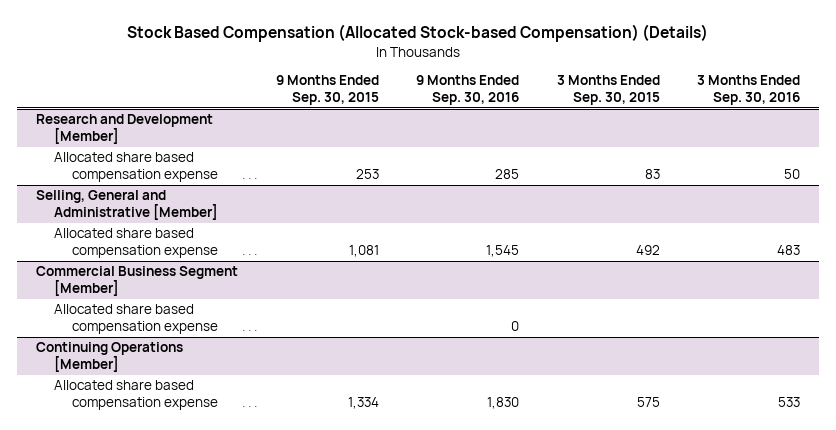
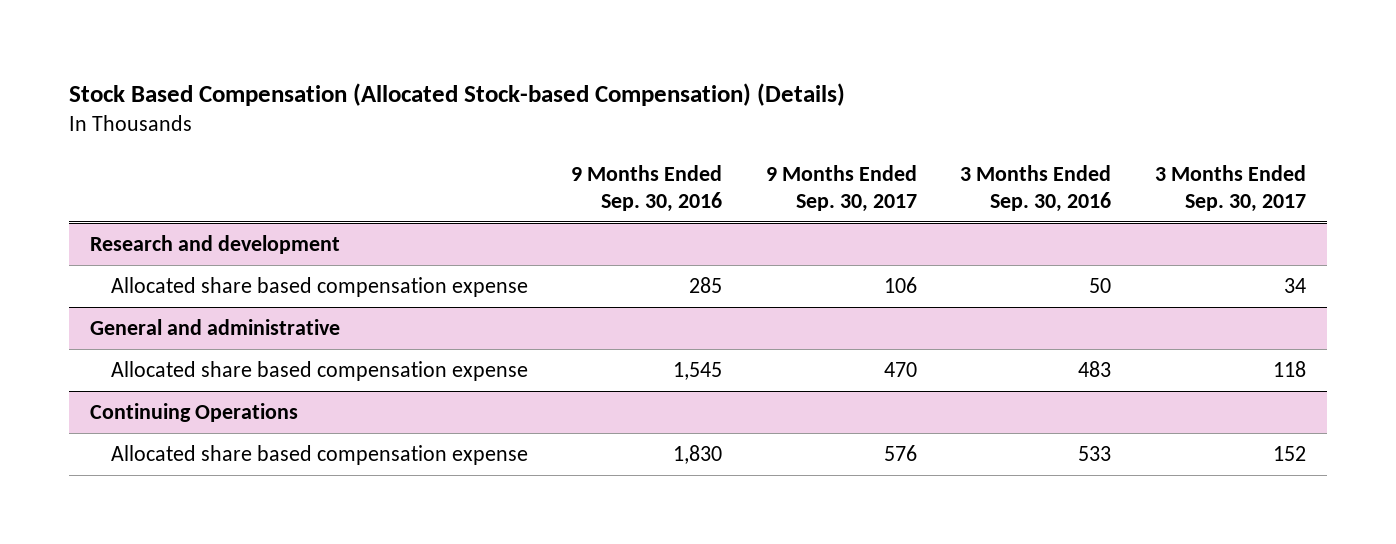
[275,75,379,106] 9 Months Ended Sep. 30, 2015 -> none
[556,75,660,106] 3 Months Ended Sep. 30, 2015 -> none
none -> [765,164,917,212] 9 Months Ended Sep. 30, 2017
none -> [1154,164,1306,212] 3 Months Ended Sep. 30, 2017
[36,114,214,145] Research and Development [Member] -> [90,234,341,254] Research and development
[36,190,218,221] Selling, General and Administrative [Member] -> [90,318,341,335] General and administrative
[36,266,239,297] Commercial Business Segment [Member] -> none
[53,304,218,335] Allocated share based compensation expense -> none
[36,342,184,373] Continuing Operations [Member] -> [90,402,299,422] Continuing Operations

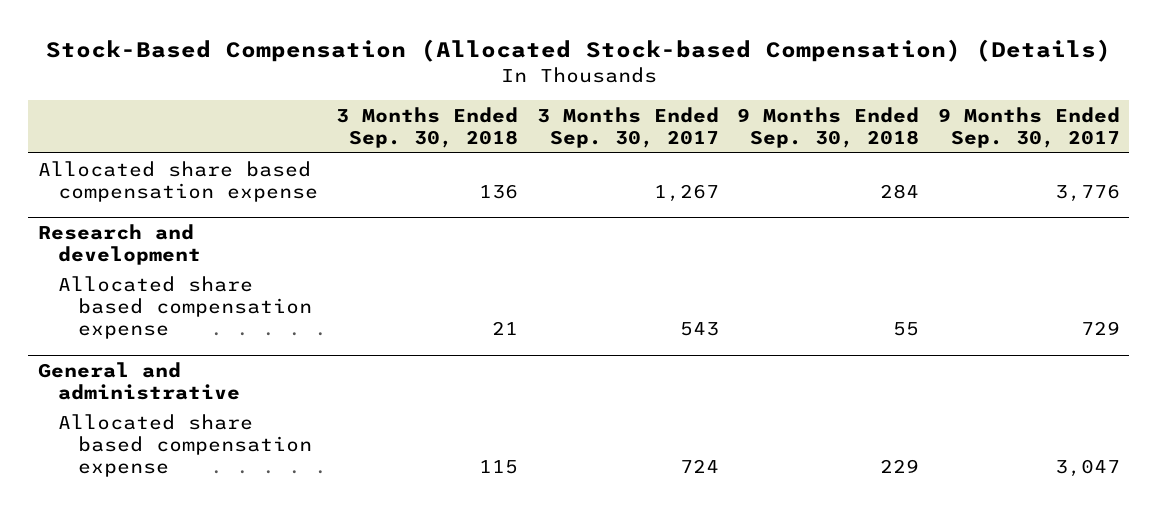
[68,83,845,107] Stock Based Compensation (Allocated Stock-based Compensation) (Details) -> [45,38,1111,62] Stock-Based Compensation (Allocated Stock-based Compensation) (Details)
[571,164,723,212] 9 Months Ended Sep. 30, 2016 -> none
[960,164,1112,212] 3 Months Ended Sep. 30, 2016 -> none
none -> [336,106,519,148] 3 Months Ended Sep. 30, 2018
none -> [737,106,920,148] 9 Months Ended Sep. 30, 2018
none -> [37,160,319,202] Allocated share based compensation expense
[883,276,917,293] 106 -> [1080,320,1120,335] 729
[1283,277,1306,293] 34 -> [679,321,719,336] 543
[90,402,299,422] Continuing Operations -> none
[110,444,528,465] Allocated share based compensation expense -> none
[883,361,917,377] 470 -> [1054,458,1120,477] 3,047
[1272,360,1306,377] 118 -> [679,458,719,473] 724

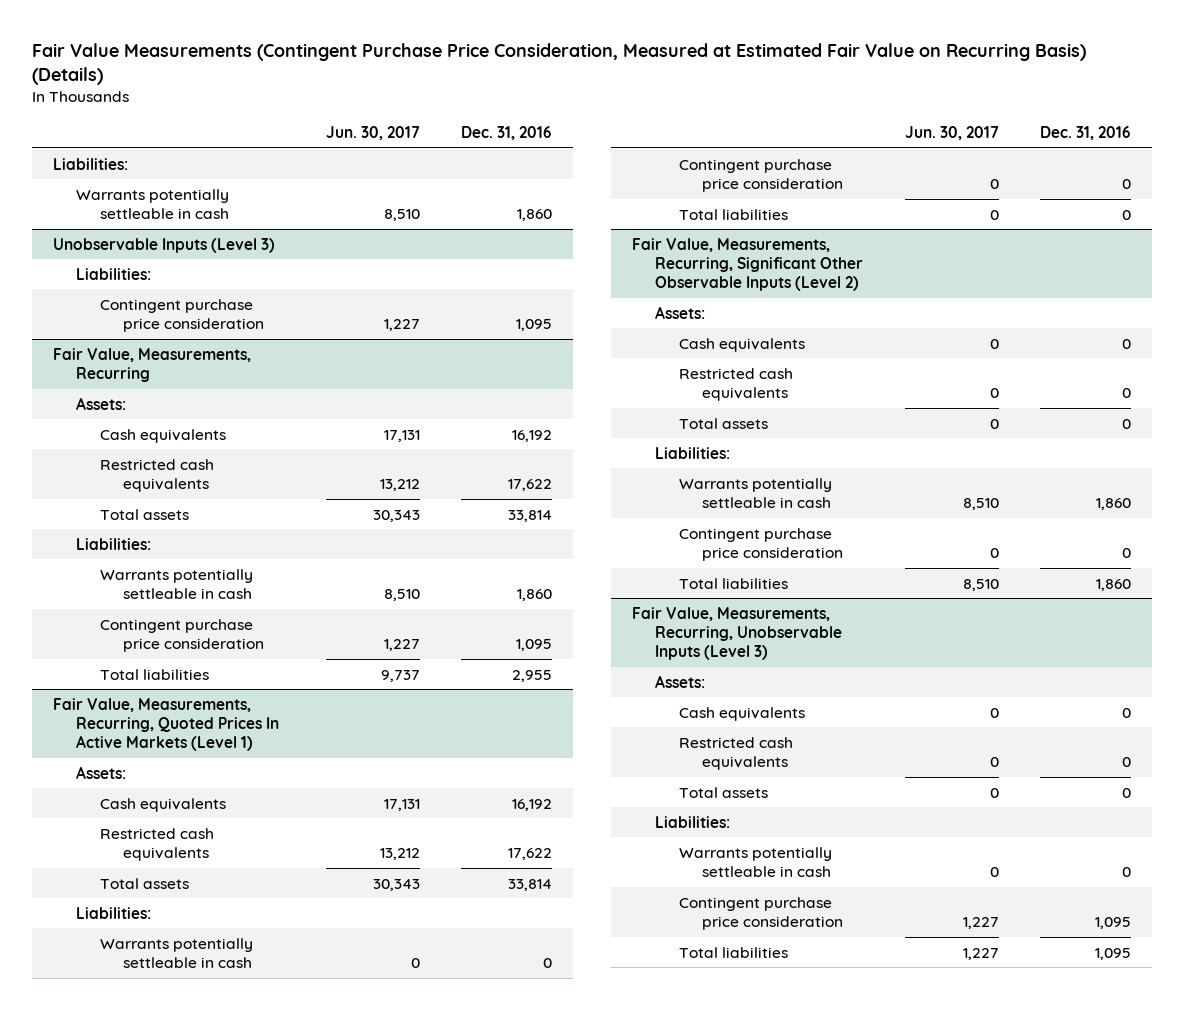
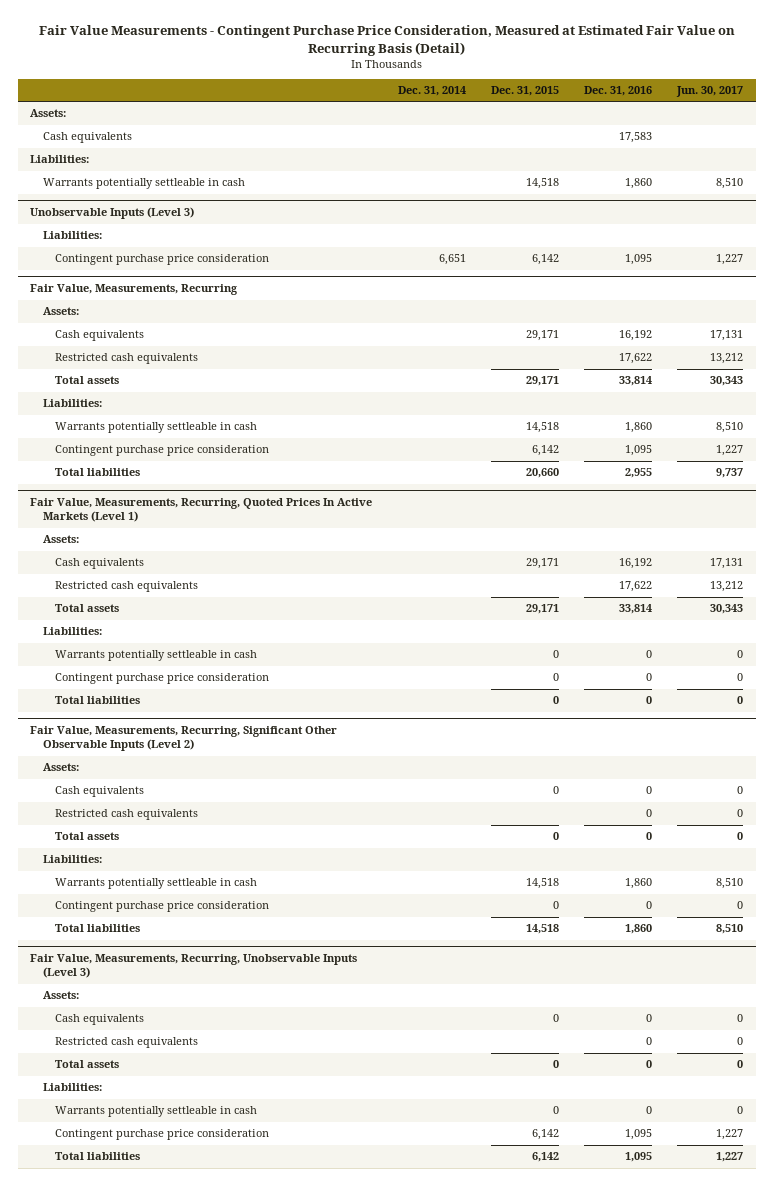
[32,42,1087,85] Fair Value Measurements (Contingent Purchase Price Consideration, Measured at Estimated Fair Value on Recurring Basis) (Details) -> [38,25,735,56] Fair Value Measurements - Contingent Purchase Price Consideration, Measured at Estimated Fair Value on Recurring Basis (Detail)
none -> [397,86,466,97] Dec. 31, 2014
none -> [490,86,559,97] Dec. 31, 2015
none -> [30,109,67,118] Assets:
none -> [42,132,132,144] Cash equivalents

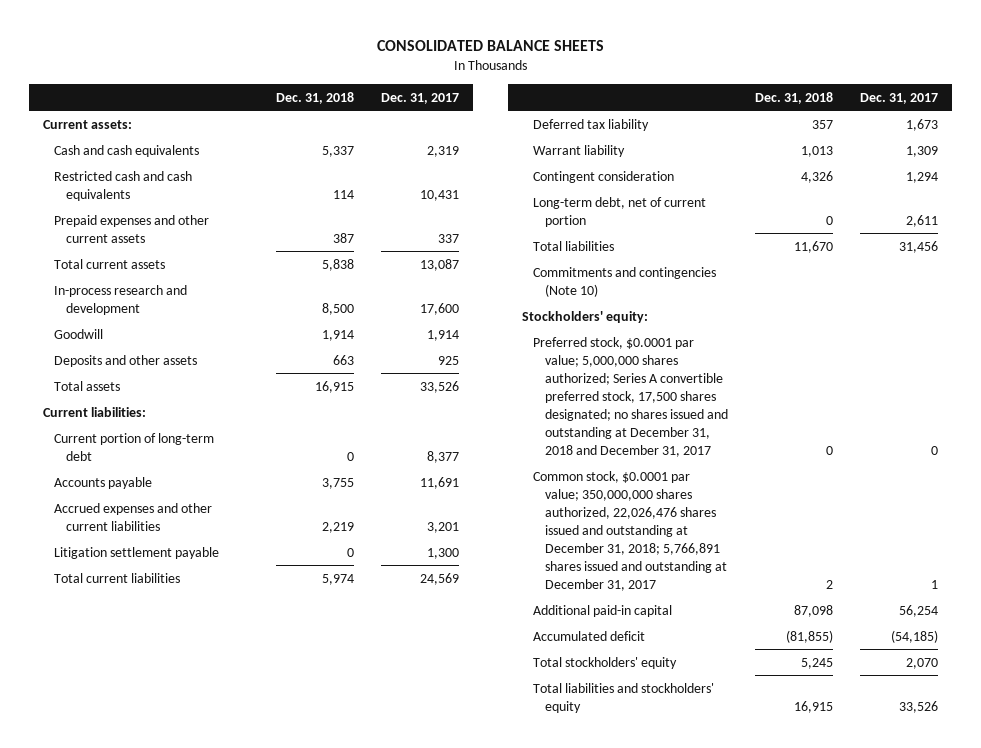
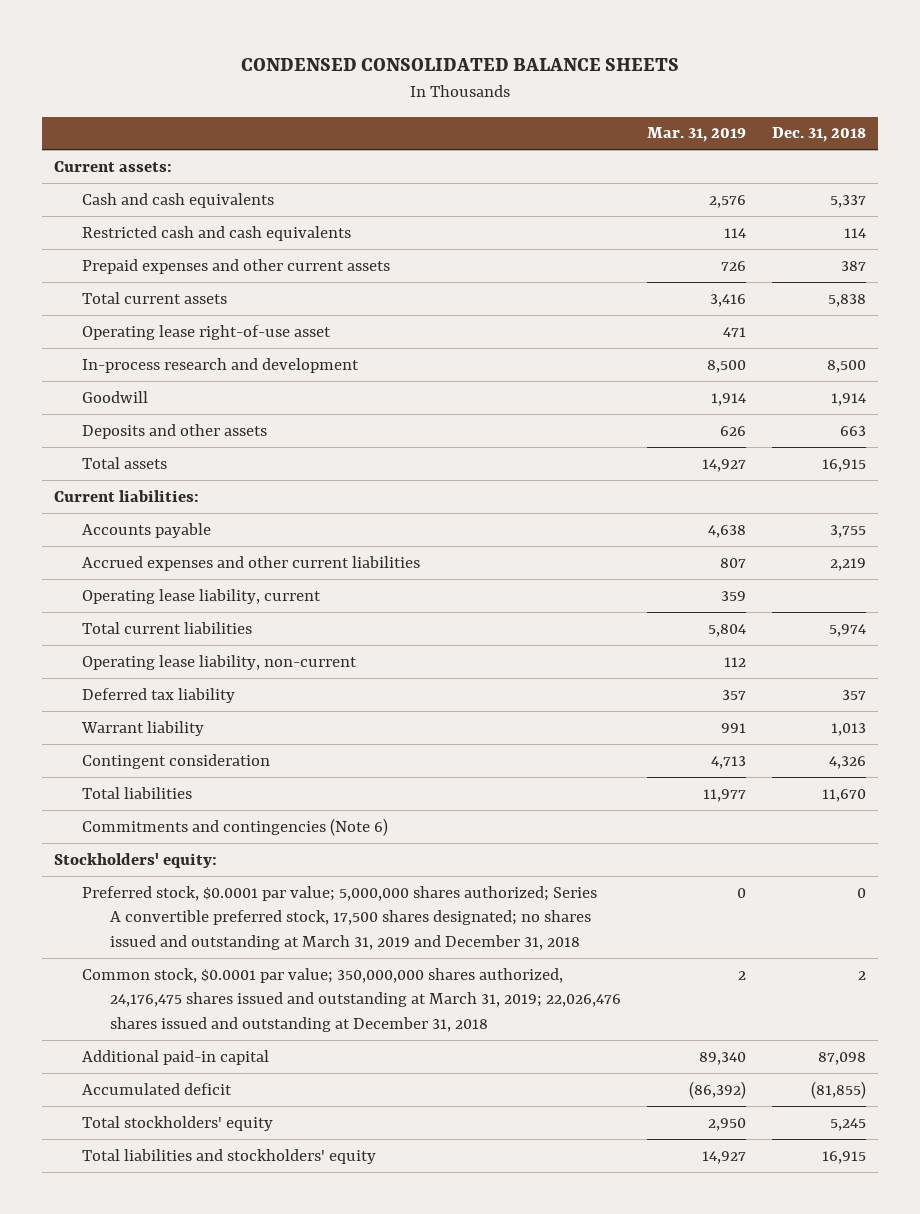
[376,39,604,51] CONSOLIDATED BALANCE SHEETS -> [241,58,680,72] CONDENSED CONSOLIDATED BALANCE SHEETS
[381,92,460,104] Dec. 31, 2017 -> none
none -> [646,127,746,143] Mar. 31, 2019
none -> [82,324,332,340] Operating lease right-of-use asset
[54,432,215,461] Current portion of long-term debt -> none
[54,546,220,559] Litigation settlement payable -> none
none -> [82,588,322,604] Operating lease liability, current
none -> [82,654,358,670] Operating lease liability, non-current
[533,196,707,227] Long-term debt, net of current portion -> none
[533,266,717,297] Commitments and contingencies (Note 10) -> [82,817,389,836] Commitments and contingencies (Note 6)
[533,336,728,457] Preferred stock, $0.0001 par value; 5,000,000 shares authorized; Series A convertible preferred stock, 17,500 shares designated; no shares issued and outstanding at December 31, 2018 and December 31, 2017 -> [82,885,598,950] Preferred stock, $0.0001 par value; 5,000,000 shares authorized; Series A convertible preferred stock, 17,500 shares designated; no shares issued and outstanding at March 31, 2019 and December 31, 2018
[533,470,727,591] Common stock, $0.0001 par value; 350,000,000 shares authorized, 22,026,476 shares issued and outstanding at December 31, 2018; 5,766,891 shares issued and outstanding at December 31, 2017 -> [82,967,622,1032] Common stock, $0.0001 par value; 350,000,000 shares authorized, 24,176,475 shares issued and outstanding at March 31, 2019; 22,026,476 shares issued and outstanding at December 31, 2018

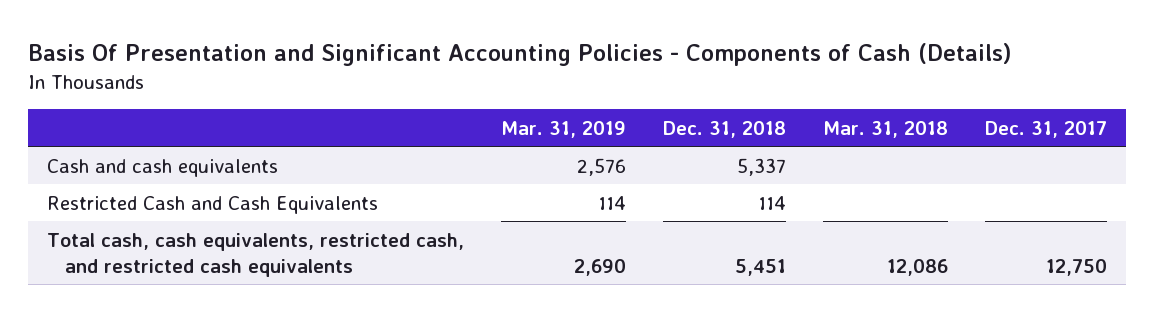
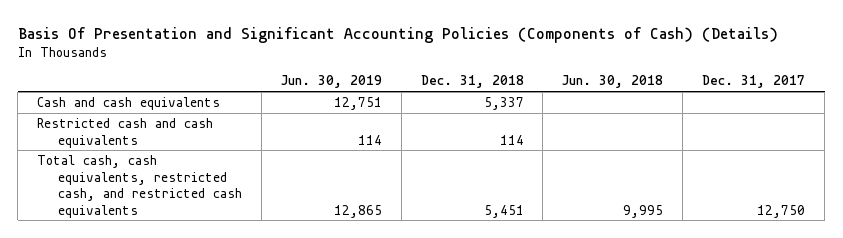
[28,42,1013,66] Basis Of Presentation and Significant Accounting Policies - Components of Cash (Details) -> [17,26,778,43] Basis Of Presentation and Significant Accounting Policies (Components of Cash) (Details)
[500,120,626,138] Mar. 31, 2019 -> none
[822,120,948,138] Mar. 31, 2018 -> none
none -> [280,75,382,89] Jun. 30, 2019
none -> [562,75,664,89] Jun. 30, 2018
[46,195,378,214] Restricted Cash and Cash Equivalents -> [37,117,214,148] Restricted cash and cash equivalents

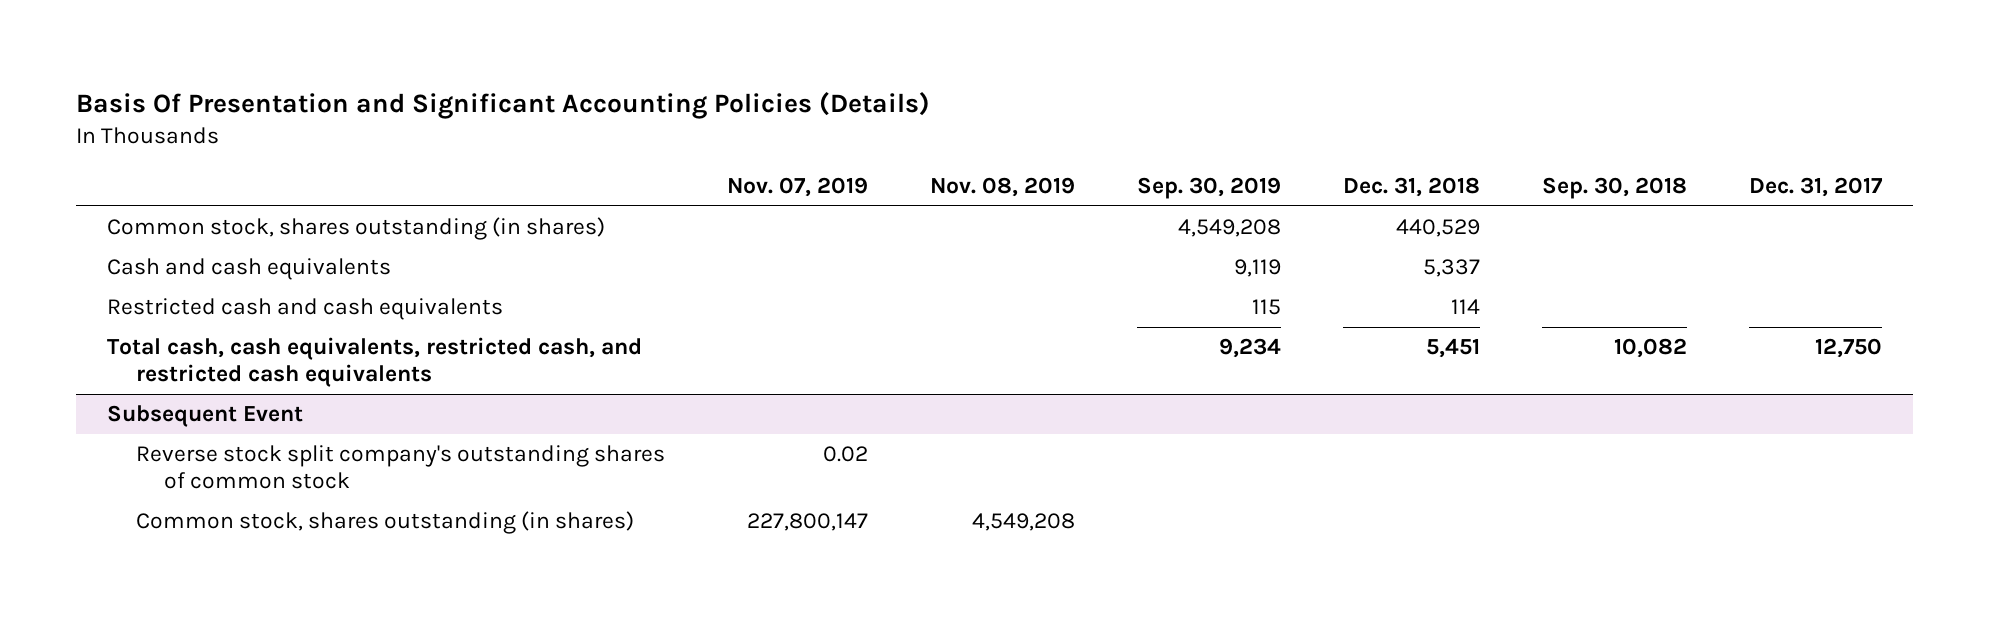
[17,26,778,43] Basis Of Presentation and Significant Accounting Policies (Components of Cash) (Details) -> [76,92,931,120] Basis Of Presentation and Significant Accounting Policies (Details)
[280,75,382,89] Jun. 30, 2019 -> none
[562,75,664,89] Jun. 30, 2018 -> none
none -> [726,177,868,198] Nov. 07, 2019
none -> [929,177,1075,198] Nov. 08, 2019
none -> [1136,177,1281,200] Sep. 30, 2019
none -> [1541,177,1687,200] Sep. 30, 2018
none -> [107,217,606,241] Common stock, shares outstanding (in shares)
none -> [107,405,304,428] Subsequent Event
none -> [135,445,665,490] Reverse stock split company's outstanding shares of common stock
none -> [135,511,634,535] Common stock, shares outstanding (in shares)

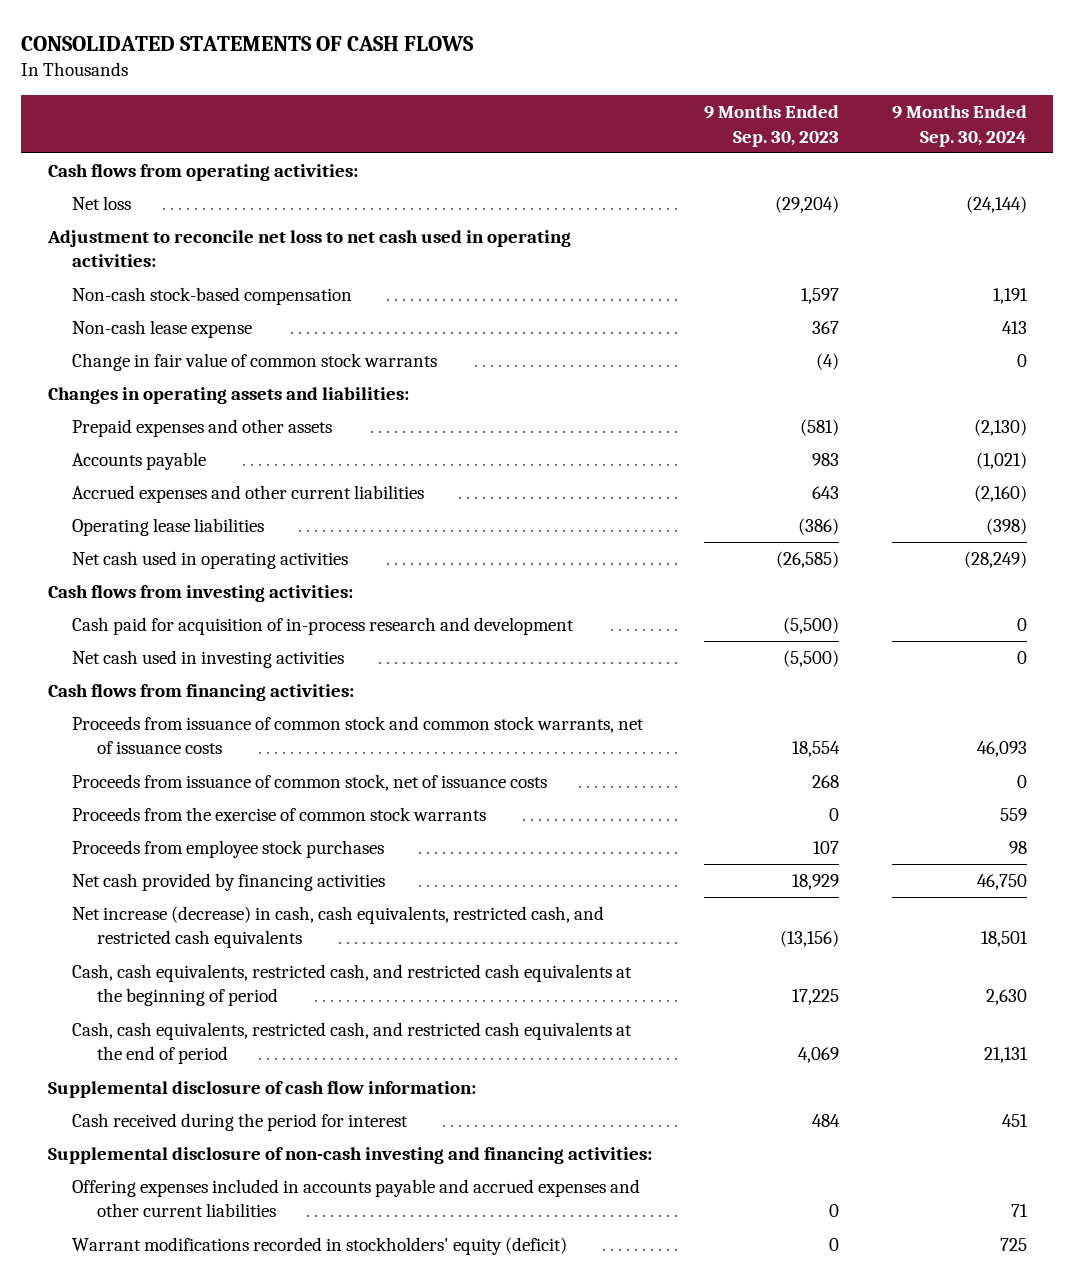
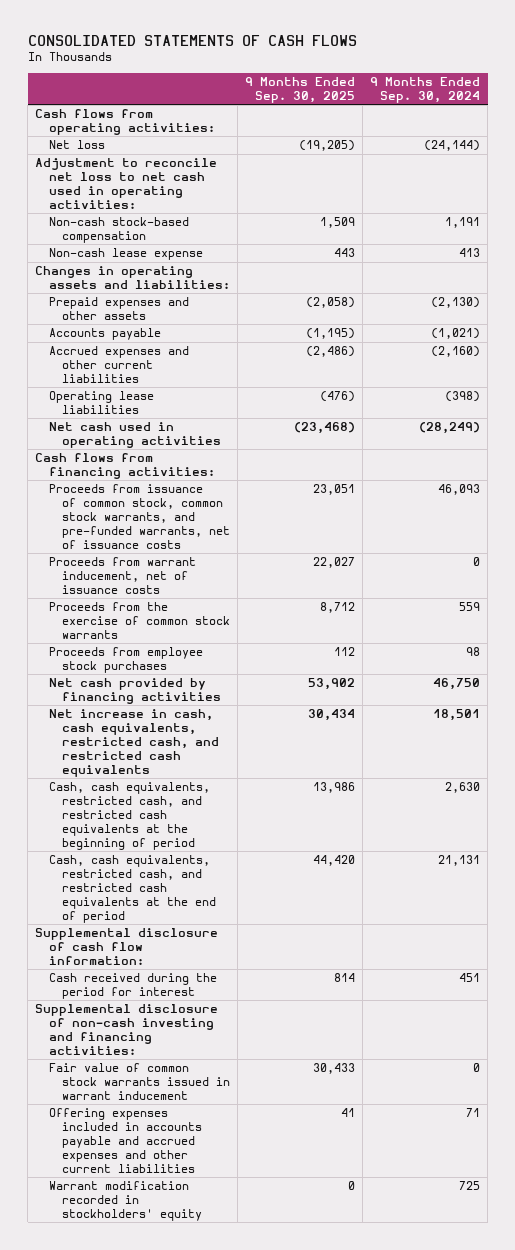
[704,105,840,147] 9 Months Ended Sep. 30, 2023 -> none
none -> [245,77,356,104] 9 Months Ended Sep. 30, 2025
[72,353,438,372] Change in fair value of common stock warrants -> none
[47,585,353,603] Cash flows from investing activities: -> none
[72,617,575,636] Cash paid for acquisition of in-process research and development -> none
[72,650,345,669] Net cash used in investing activities -> none
[72,716,645,755] Proceeds from issuance of common stock and common stock warrants, net of issuance costs -> [48,484,231,549] Proceeds from issuance of common stock, common stock warrants, and pre-funded warrants, net of issuance costs
[72,774,548,792] Proceeds from issuance of common stock, net of issuance costs -> [48,557,196,595] Proceeds from warrant inducement, net of issuance costs
[72,906,605,949] Net increase (decrease) in cash, cash equivalents, restricted cash, and restricted cash equivalents -> [48,709,220,777] Net increase in cash, cash equivalents, restricted cash, and restricted cash equivalents
none -> [48,1063,231,1101] Fair value of common stock warrants issued in warrant inducement
[72,1237,568,1256] Warrant modifications recorded in stockholders' equity (deficit) -> [48,1181,203,1222] Warrant modification recorded in stockholders' equity

